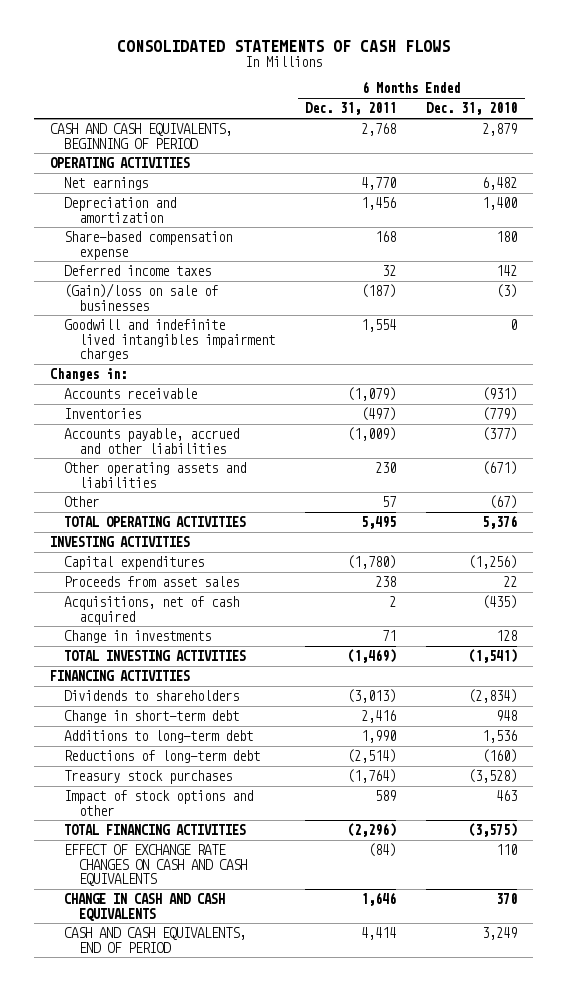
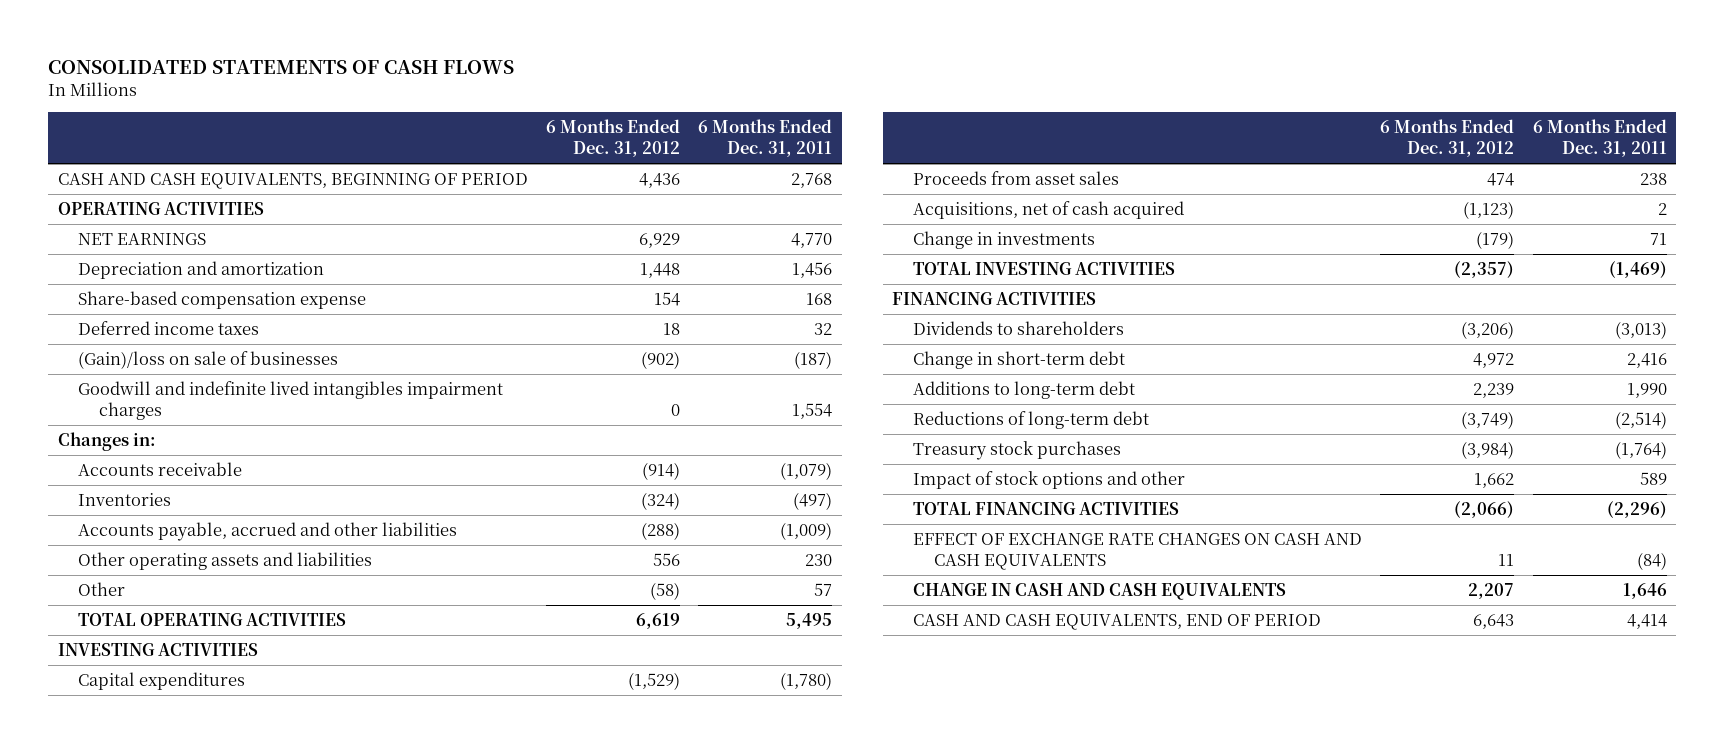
[426,102,518,116] Dec. 31, 2010 -> none
none -> [545,119,680,158] 6 Months Ended Dec. 31, 2012
[64,177,149,191] Net earnings -> [78,232,207,245] NET EARNINGS

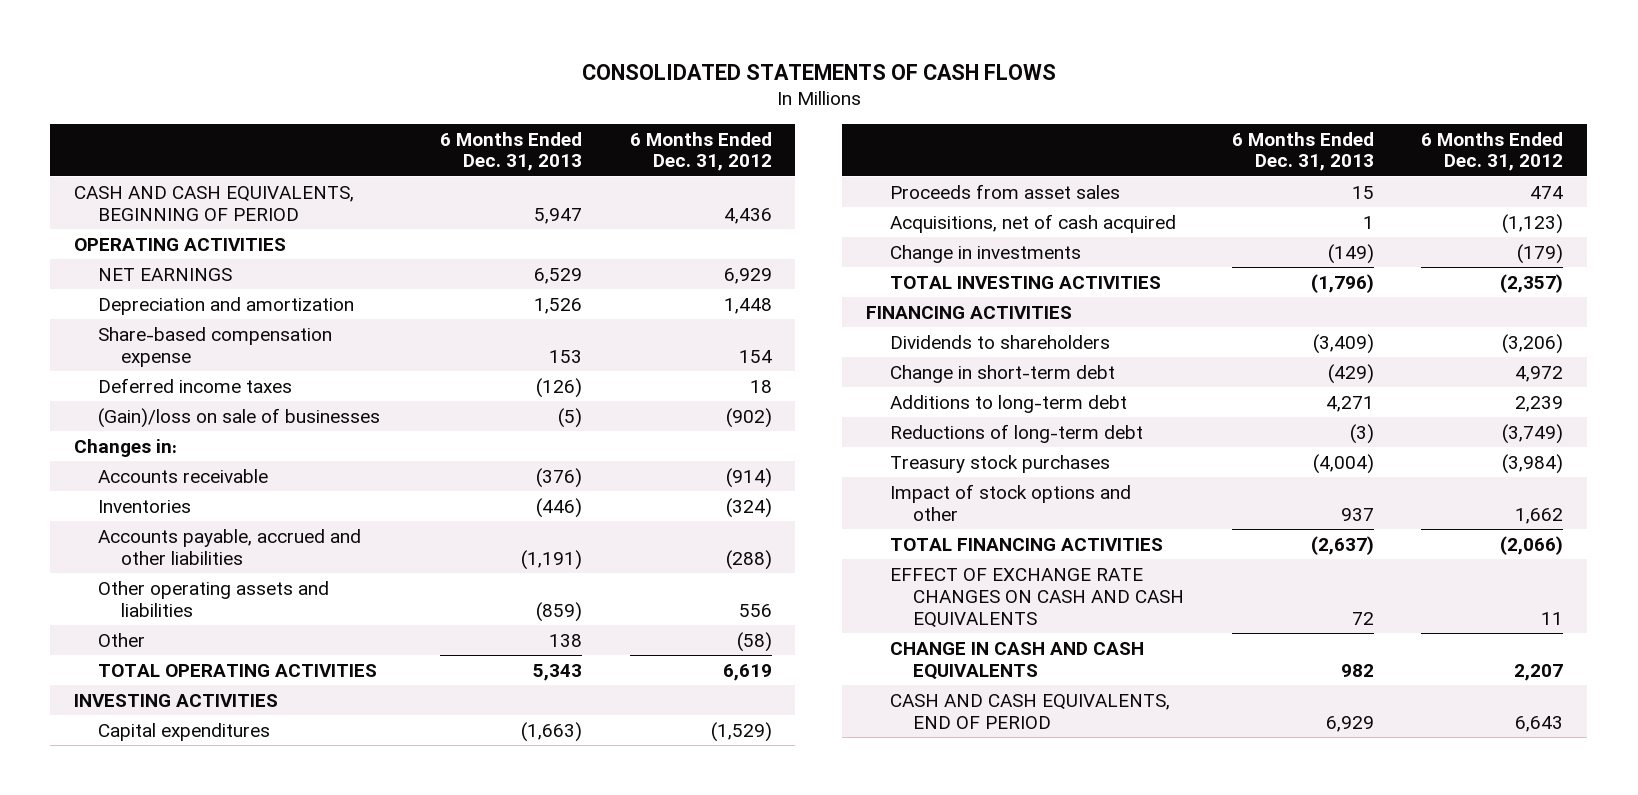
[698,119,833,158] 6 Months Ended Dec. 31, 2011 -> none
none -> [439,131,582,172] 6 Months Ended Dec. 31, 2013
[78,380,504,421] Goodwill and indefinite lived intangibles impairment charges -> none

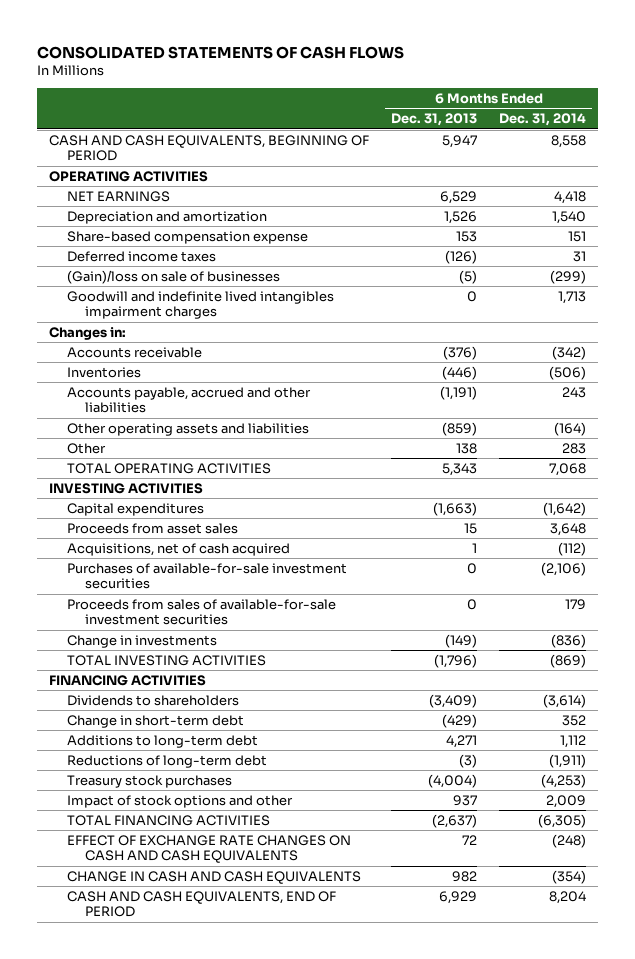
[629,131,772,172] 6 Months Ended Dec. 31, 2012 -> none
none -> [499,113,587,127] Dec. 31, 2014
none -> [66,290,334,320] Goodwill and indefinite lived intangibles impairment charges
none -> [66,562,347,590] Purchases of available-for-sale investment securities
none -> [66,598,336,626] Proceeds from sales of available-for-sale investment securities

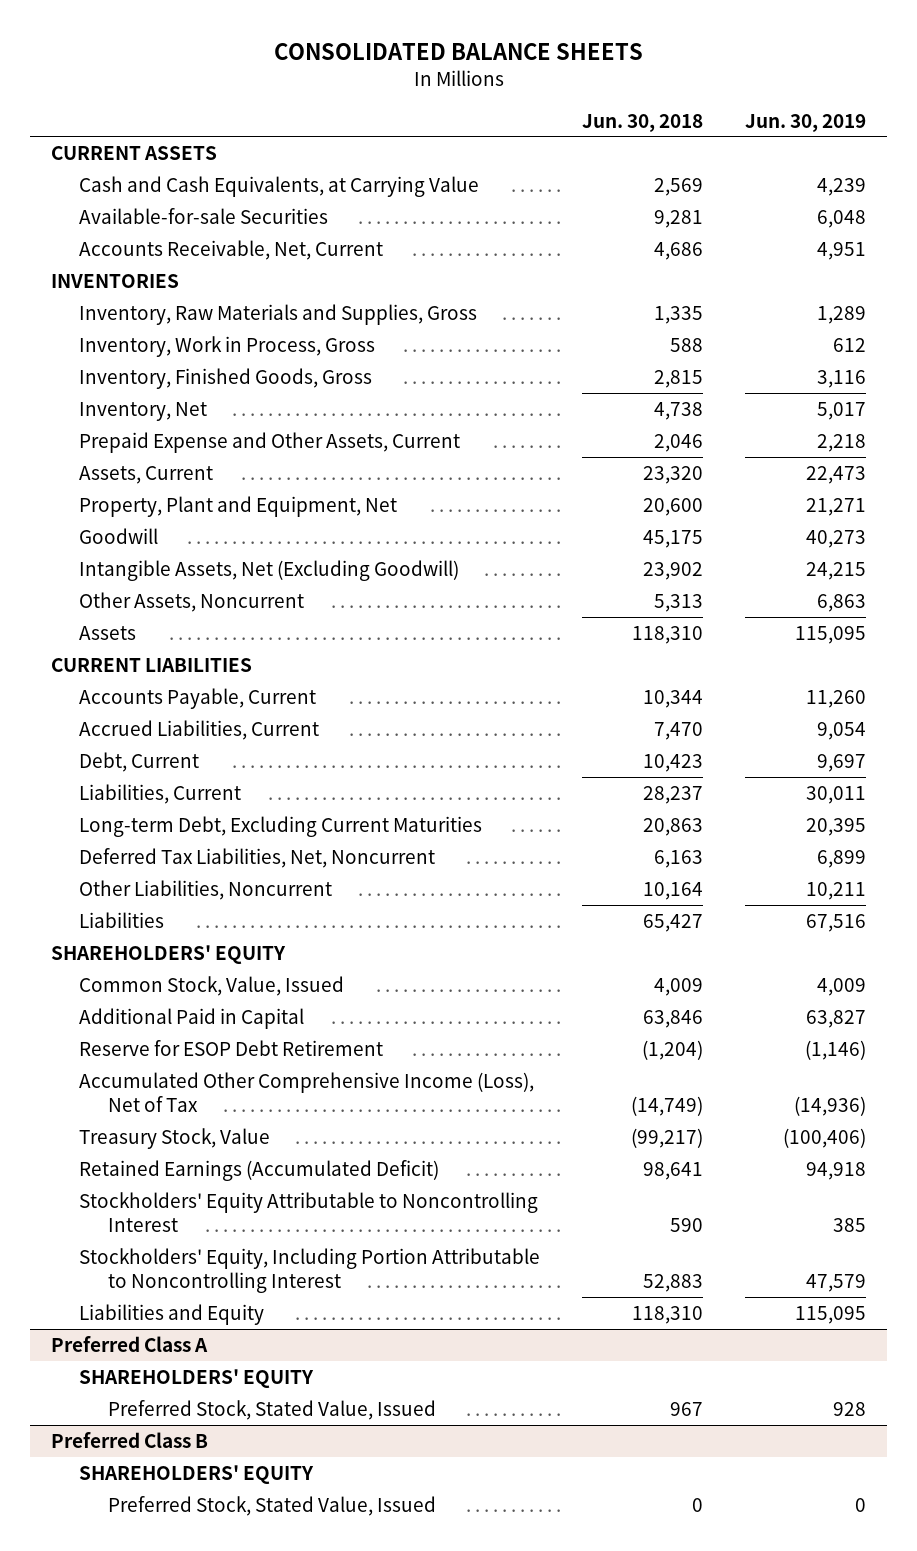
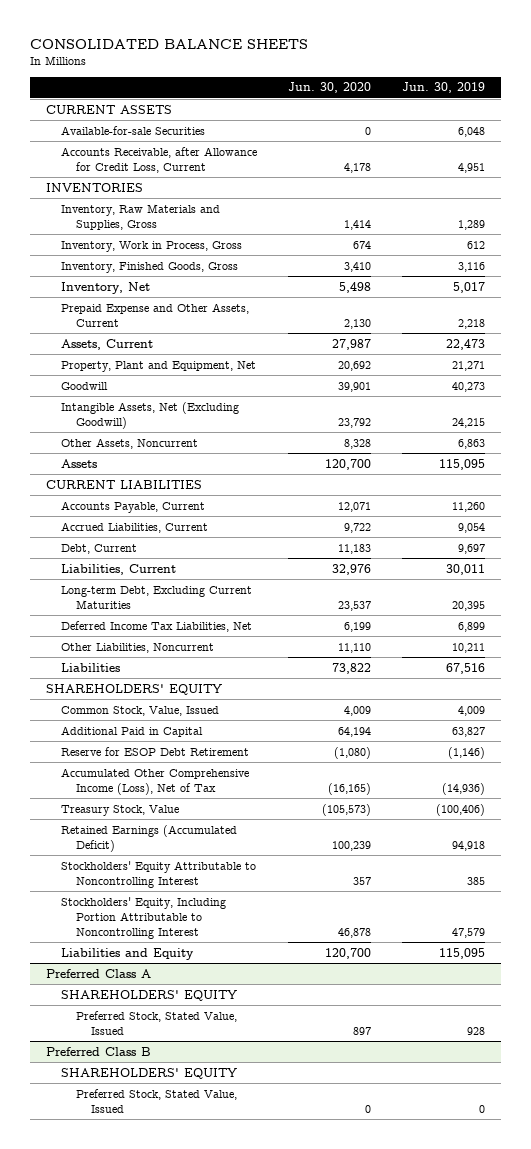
[582,113,704,132] Jun. 30, 2018 -> none
none -> [288,82,372,94] Jun. 30, 2020
[79,175,480,197] Cash and Cash Equivalents, at Carrying Value -> none
[79,239,384,260] Accounts Receivable, Net, Current -> [61,146,258,173] Accounts Receivable, after Allowance for Credit Loss, Current
[79,847,436,868] Deferred Tax Liabilities, Net, Noncurrent -> [61,620,253,632] Deferred Income Tax Liabilities, Net

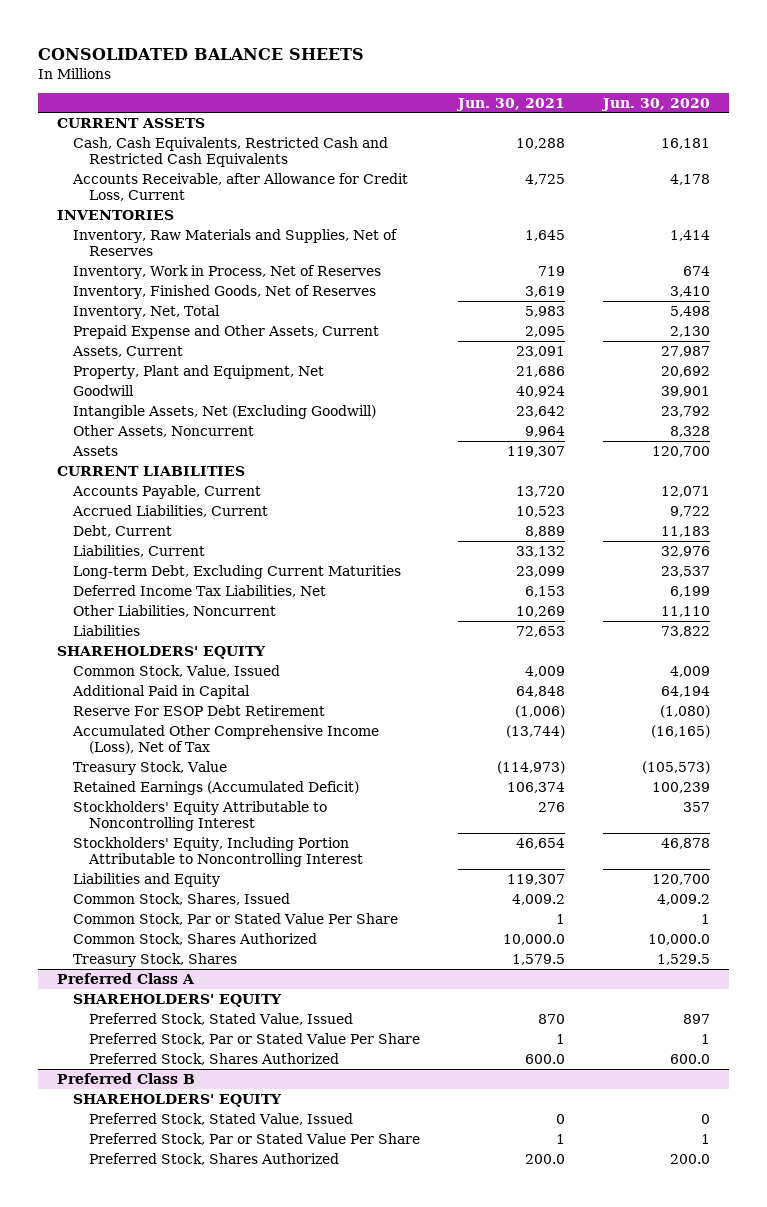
[402,82,486,94] Jun. 30, 2019 -> none
none -> [456,97,566,111] Jun. 30, 2021
[61,125,206,135] Available-for-sale Securities -> none
none -> [72,137,388,168] Cash, Cash Equivalents, Restricted Cash and Restricted Cash Equivalents
[61,203,221,230] Inventory, Raw Materials and Supplies, Gross -> [72,229,398,257] Inventory, Raw Materials and Supplies, Net of Reserves
[61,240,243,252] Inventory, Work in Process, Gross -> [72,265,381,280] Inventory, Work in Process, Net of Reserves
[61,261,239,273] Inventory, Finished Goods, Gross -> [72,285,376,300] Inventory, Finished Goods, Net of Reserves
[61,281,151,294] Inventory, Net -> [72,305,220,320] Inventory, Net, Total
[61,746,250,756] Reserve for ESOP Debt Retirement -> [72,705,325,717] Reserve For ESOP Debt Retirement
none -> [72,893,290,906] Common Stock, Shares, Issued
none -> [72,913,398,926] Common Stock, Par or Stated Value Per Share
none -> [72,933,317,946] Common Stock, Shares Authorized
none -> [72,953,237,968] Treasury Stock, Shares
none -> [88,1033,420,1046] Preferred Stock, Par or Stated Value Per Share
none -> [88,1053,339,1066] Preferred Stock, Shares Authorized
none -> [88,1133,420,1146] Preferred Stock, Par or Stated Value Per Share
none -> [88,1153,339,1166] Preferred Stock, Shares Authorized

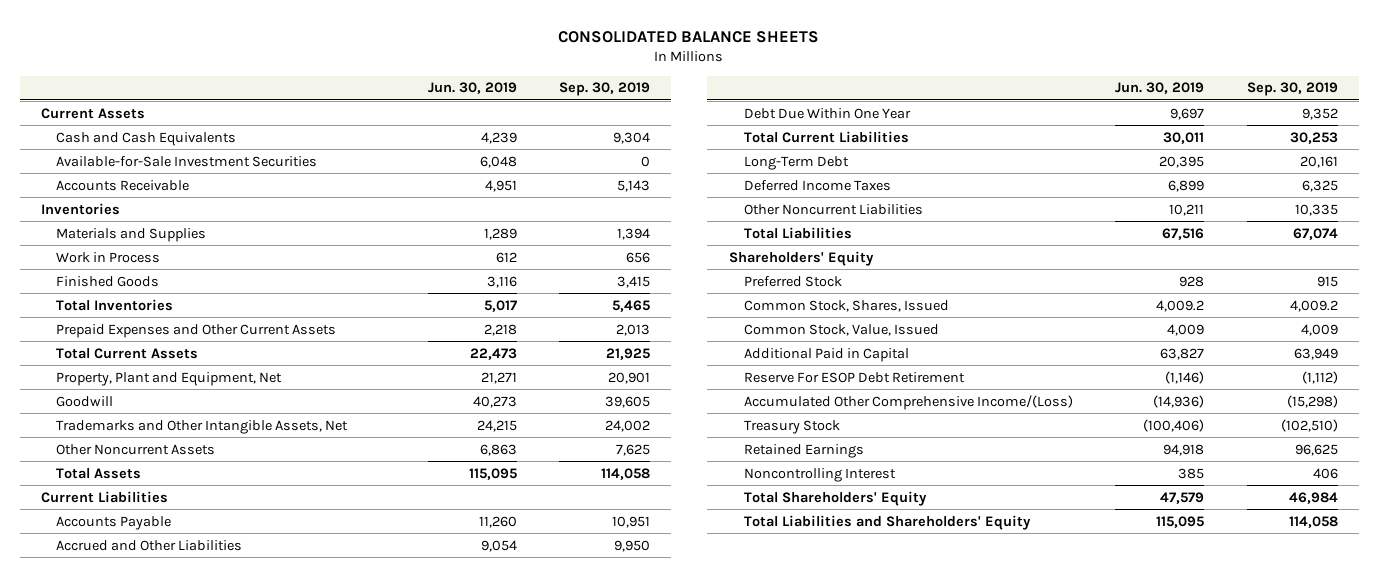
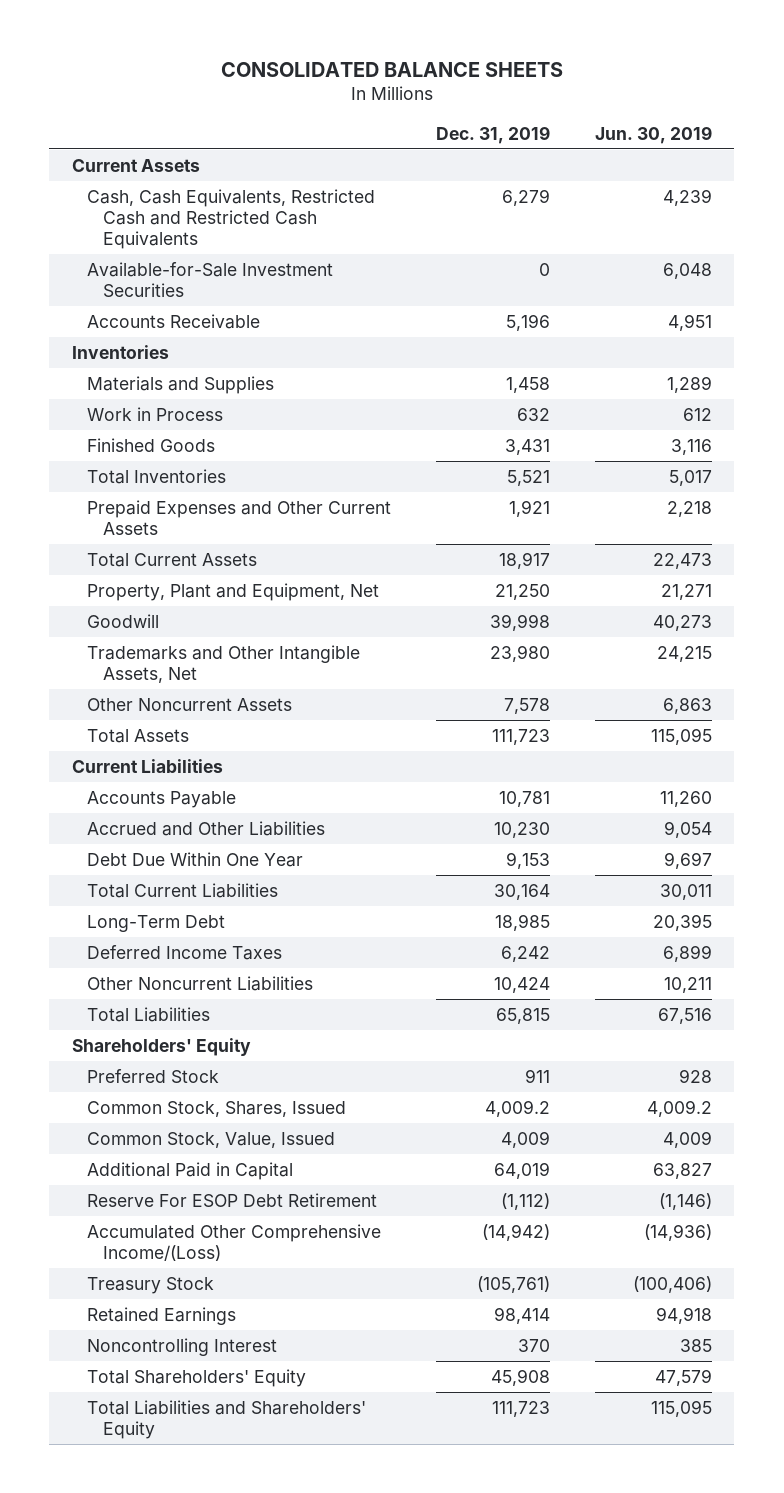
[559,82,651,97] Sep. 30, 2019 -> none
none -> [436,125,551,144] Dec. 31, 2019
[56,131,237,146] Cash and Cash Equivalents -> [87,188,376,249] Cash, Cash Equivalents, Restricted Cash and Restricted Cash Equivalents

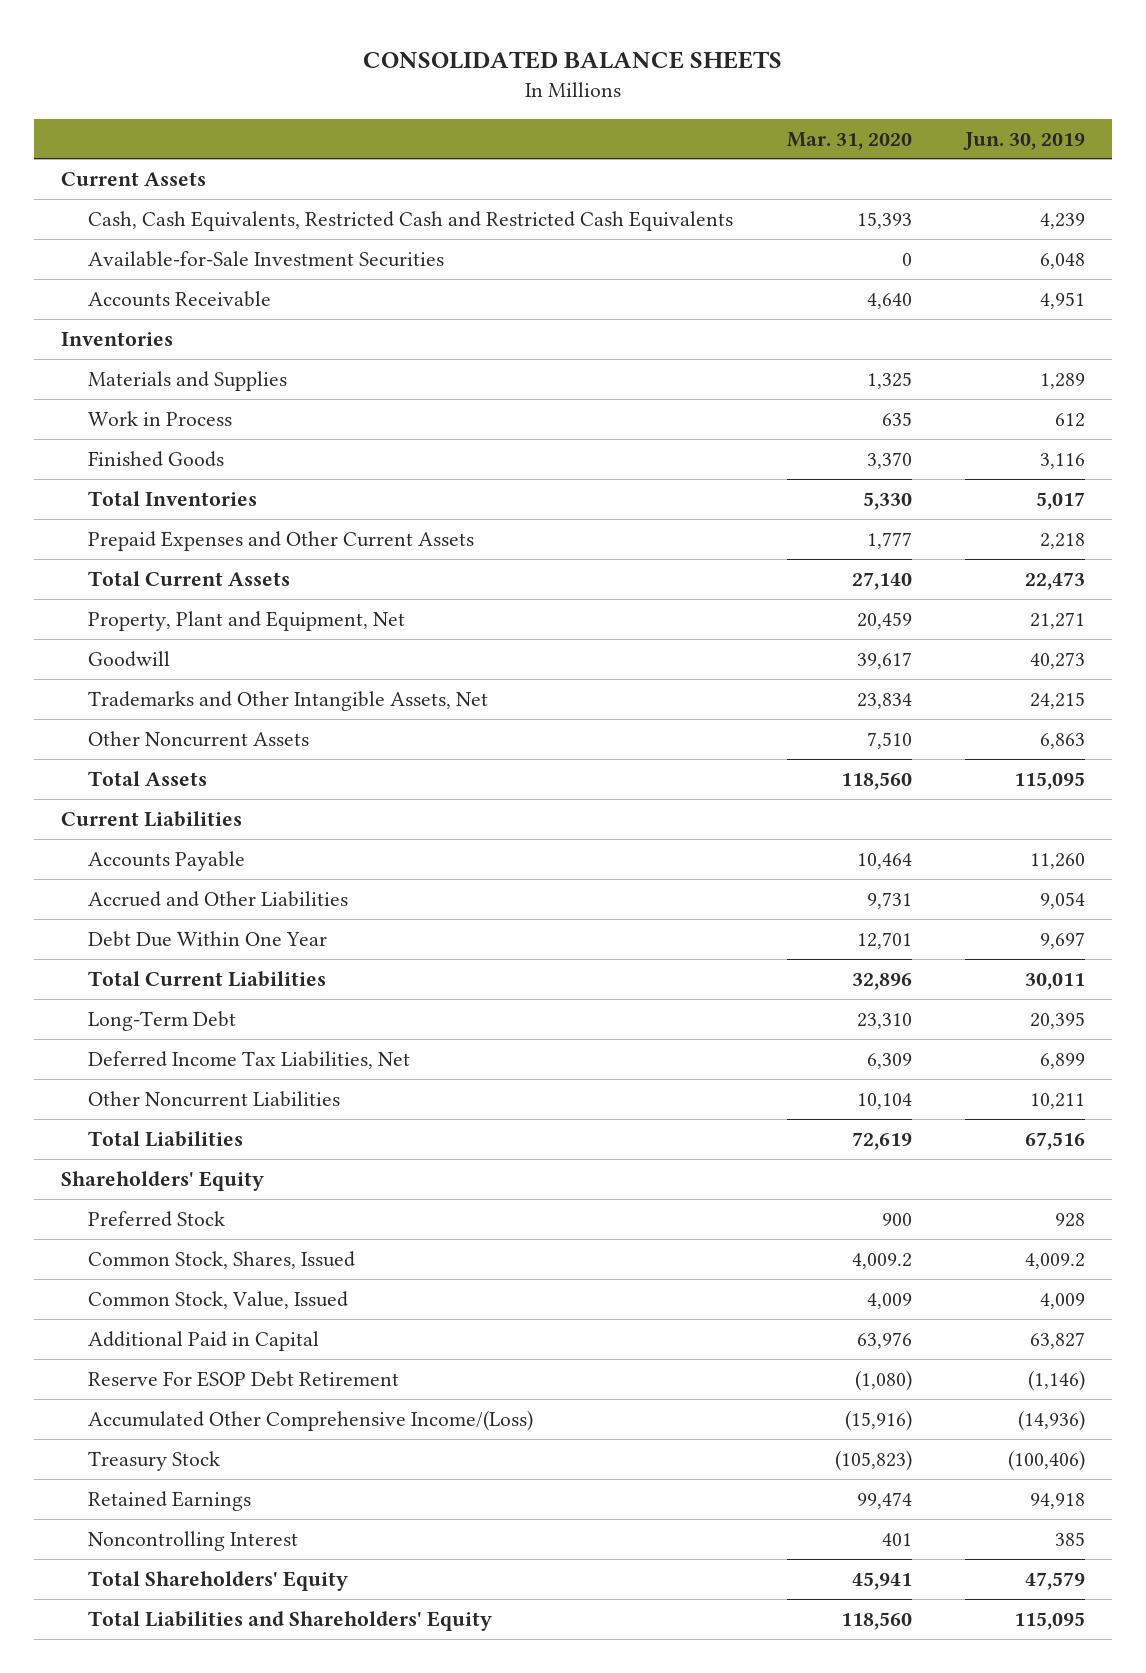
[436,125,551,144] Dec. 31, 2019 -> none
none -> [786,131,912,150] Mar. 31, 2020
[87,944,283,960] Deferred Income Taxes -> [87,1050,410,1069] Deferred Income Tax Liabilities, Net

